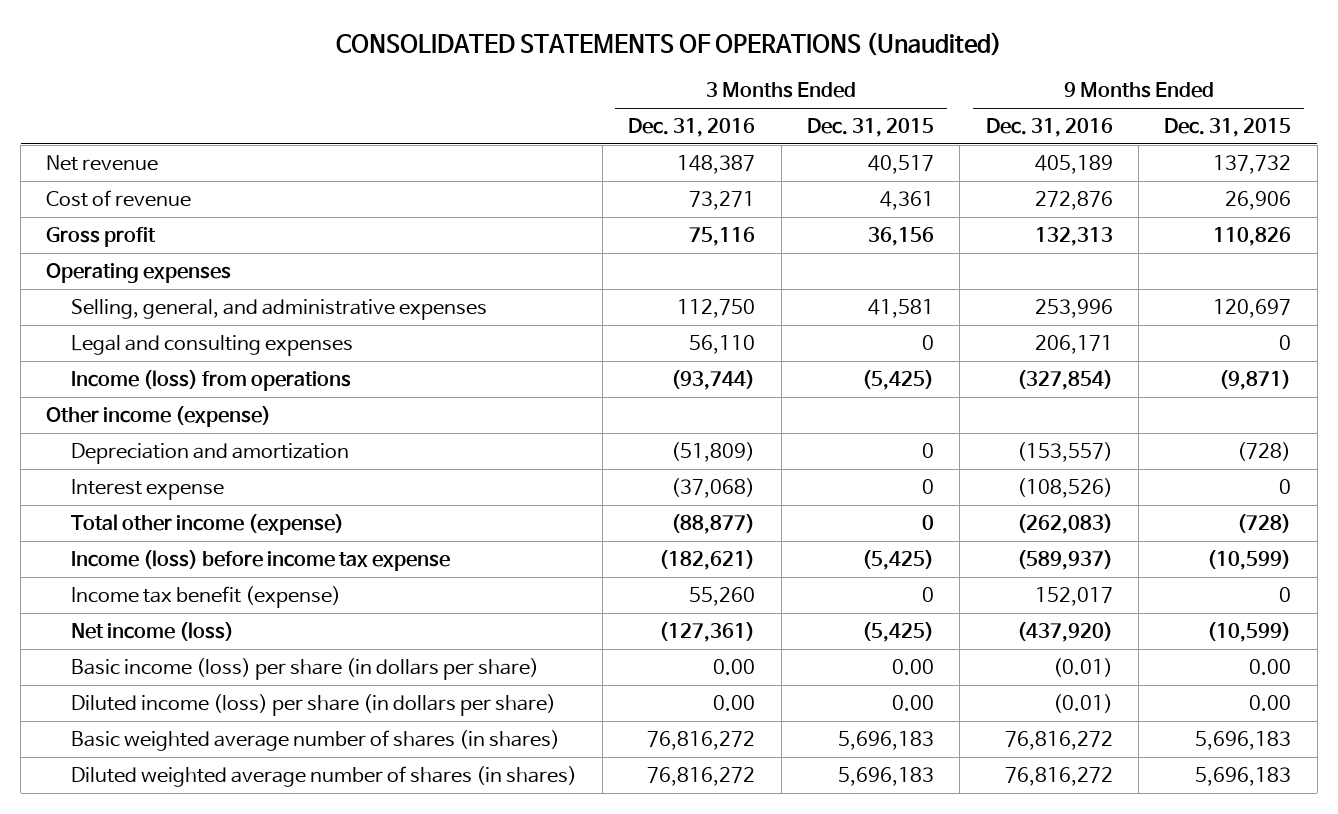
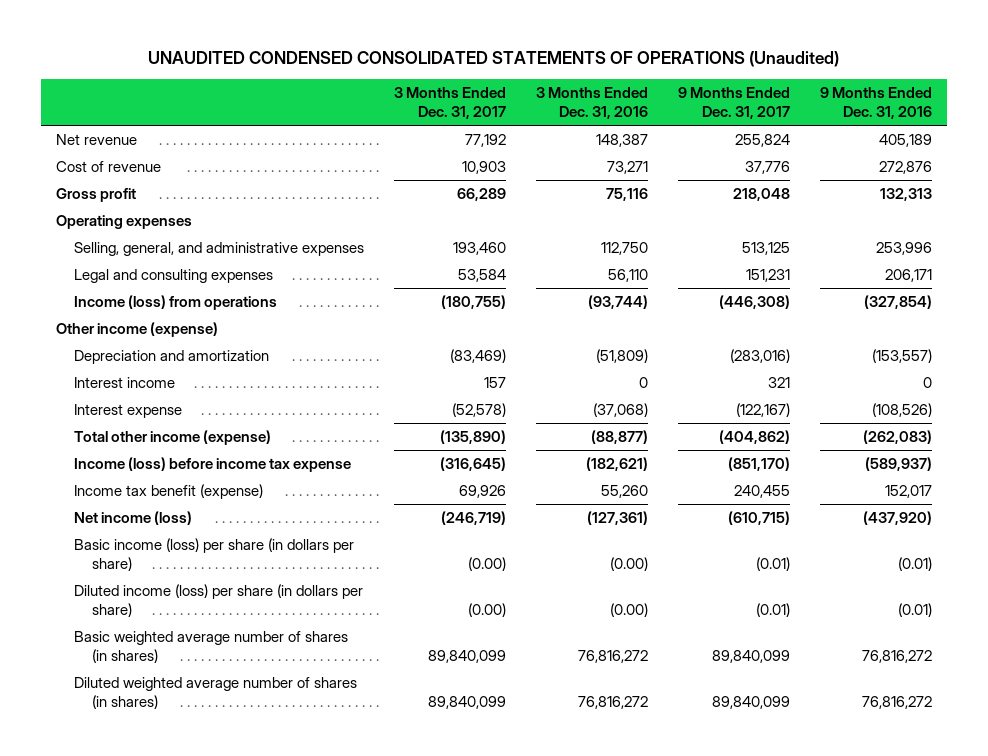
[335,32,1002,57] CONSOLIDATED STATEMENTS OF OPERATIONS (Unaudited) -> [147,51,839,68] UNAUDITED CONDENSED CONSOLIDATED STATEMENTS OF OPERATIONS (Unaudited)
[807,118,935,138] Dec. 31, 2015 -> none
[1164,118,1292,138] Dec. 31, 2015 -> none
none -> [393,87,506,120] 3 Months Ended Dec. 31, 2017
none -> [677,87,790,120] 9 Months Ended Dec. 31, 2017
none -> [74,376,176,388] Interest income
[713,659,756,676] 0.00 -> [609,556,648,571] (0.00)
[713,695,756,712] 0.00 -> [609,602,648,617] (0.00)

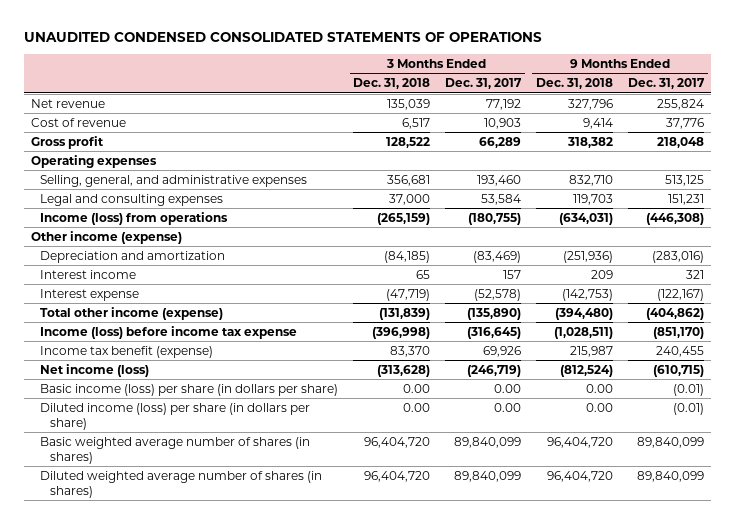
[147,51,839,68] UNAUDITED CONDENSED CONSOLIDATED STATEMENTS OF OPERATIONS (Unaudited) -> [23,32,542,43] UNAUDITED CONDENSED CONSOLIDATED STATEMENTS OF OPERATIONS
[535,87,648,120] 3 Months Ended Dec. 31, 2016 -> none
[819,87,932,120] 9 Months Ended Dec. 31, 2016 -> none
none -> [353,78,431,90] Dec. 31, 2018
none -> [536,78,614,90] Dec. 31, 2018
[467,556,506,571] (0.00) -> [494,383,522,393] 0.00
[467,602,506,617] (0.00) -> [494,402,522,412] 0.00

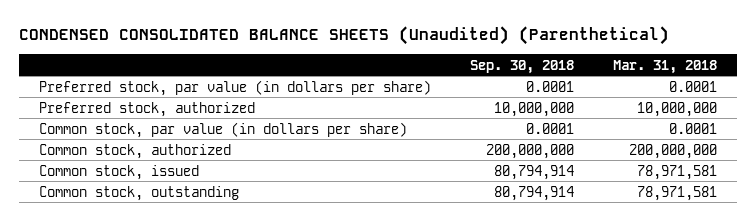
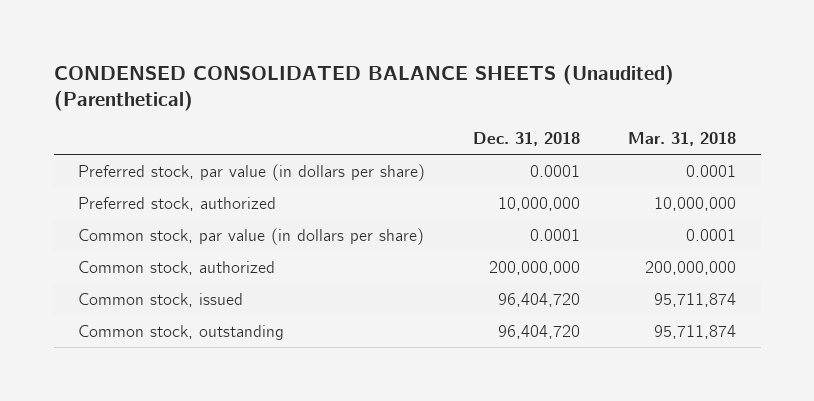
[469,59,574,74] Sep. 30, 2018 -> none
none -> [473,132,581,147] Dec. 31, 2018
[637,164,718,180] 78,971,581 -> [654,292,737,307] 95,711,874
[637,185,718,201] 78,971,581 -> [654,324,737,339] 95,711,874

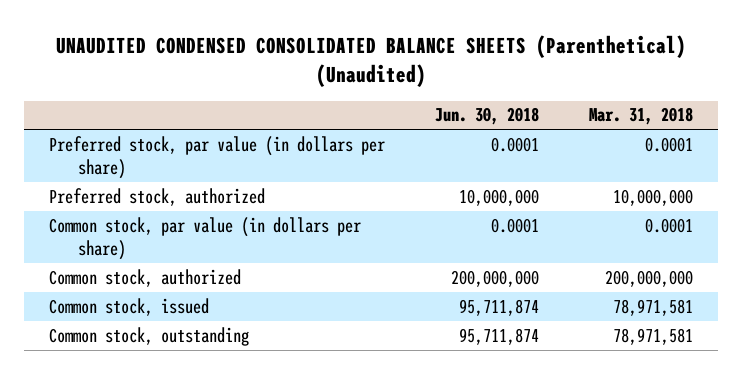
[53,64,674,111] CONDENSED CONSOLIDATED BALANCE SHEETS (Unaudited) (Parenthetical) -> [56,34,687,87] UNAUDITED CONDENSED CONSOLIDATED BALANCE SHEETS (Parenthetical) (Unaudited)
[473,132,581,147] Dec. 31, 2018 -> none
none -> [435,107,540,126] Jun. 30, 2018
[654,292,737,307] 95,711,874 -> [613,298,694,316] 78,971,581
[654,324,737,339] 95,711,874 -> [613,327,694,345] 78,971,581

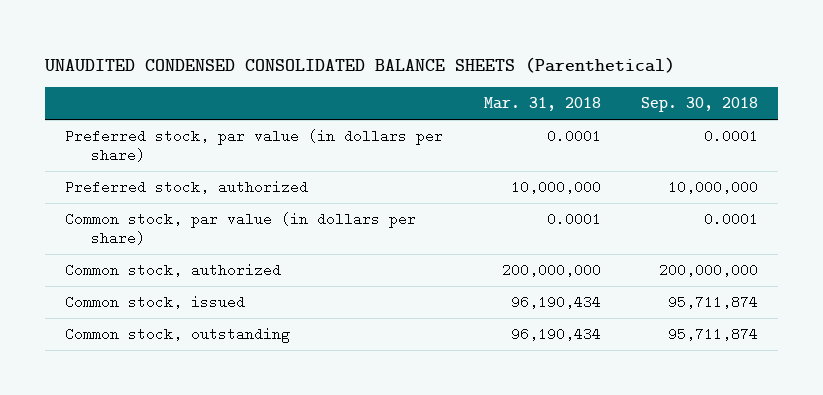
[56,34,687,87] UNAUDITED CONDENSED CONSOLIDATED BALANCE SHEETS (Parenthetical) (Unaudited) -> [44,56,676,73] UNAUDITED CONDENSED CONSOLIDATED BALANCE SHEETS (Parenthetical)
[435,107,540,126] Jun. 30, 2018 -> none
none -> [640,96,758,112] Sep. 30, 2018
[613,298,694,316] 78,971,581 -> [510,294,601,309] 96,190,434
[613,327,694,345] 78,971,581 -> [510,326,601,341] 96,190,434

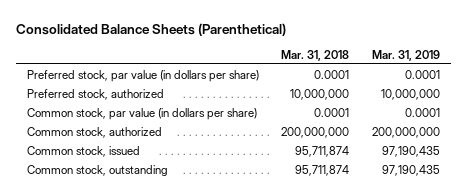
[44,56,676,73] UNAUDITED CONDENSED CONSOLIDATED BALANCE SHEETS (Parenthetical) -> [15,22,286,36] Consolidated Balance Sheets (Parenthetical)
[640,96,758,112] Sep. 30, 2018 -> none
none -> [371,49,440,61] Mar. 31, 2019
[510,294,601,309] 96,190,434 -> [295,145,350,157] 95,711,874
[510,326,601,341] 96,190,434 -> [295,164,350,176] 95,711,874

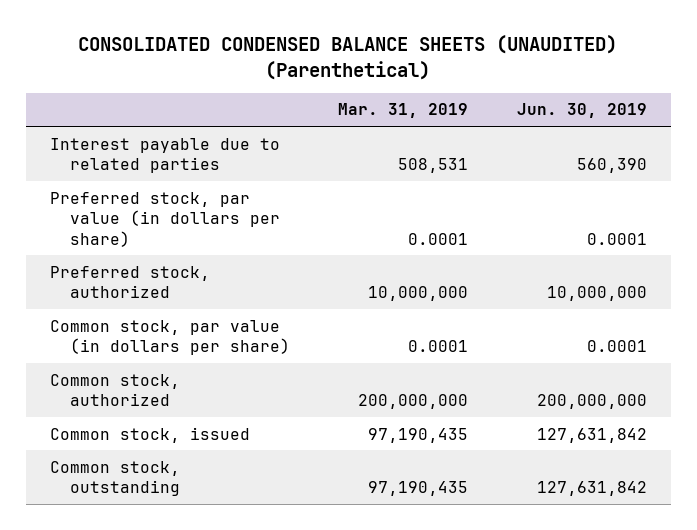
[15,22,286,36] Consolidated Balance Sheets (Parenthetical) -> [78,35,618,80] CONSOLIDATED CONDENSED BALANCE SHEETS (UNAUDITED) (Parenthetical)
[281,49,350,61] Mar. 31, 2018 -> none
none -> [516,103,647,119] Jun. 30, 2019
none -> [50,137,281,174] Interest payable due to related parties

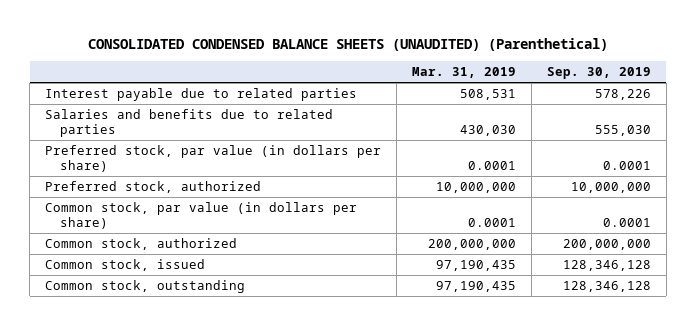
[516,103,647,119] Jun. 30, 2019 -> none
none -> [546,67,651,80] Sep. 30, 2019
none -> [45,109,334,137] Salaries and benefits due to related parties

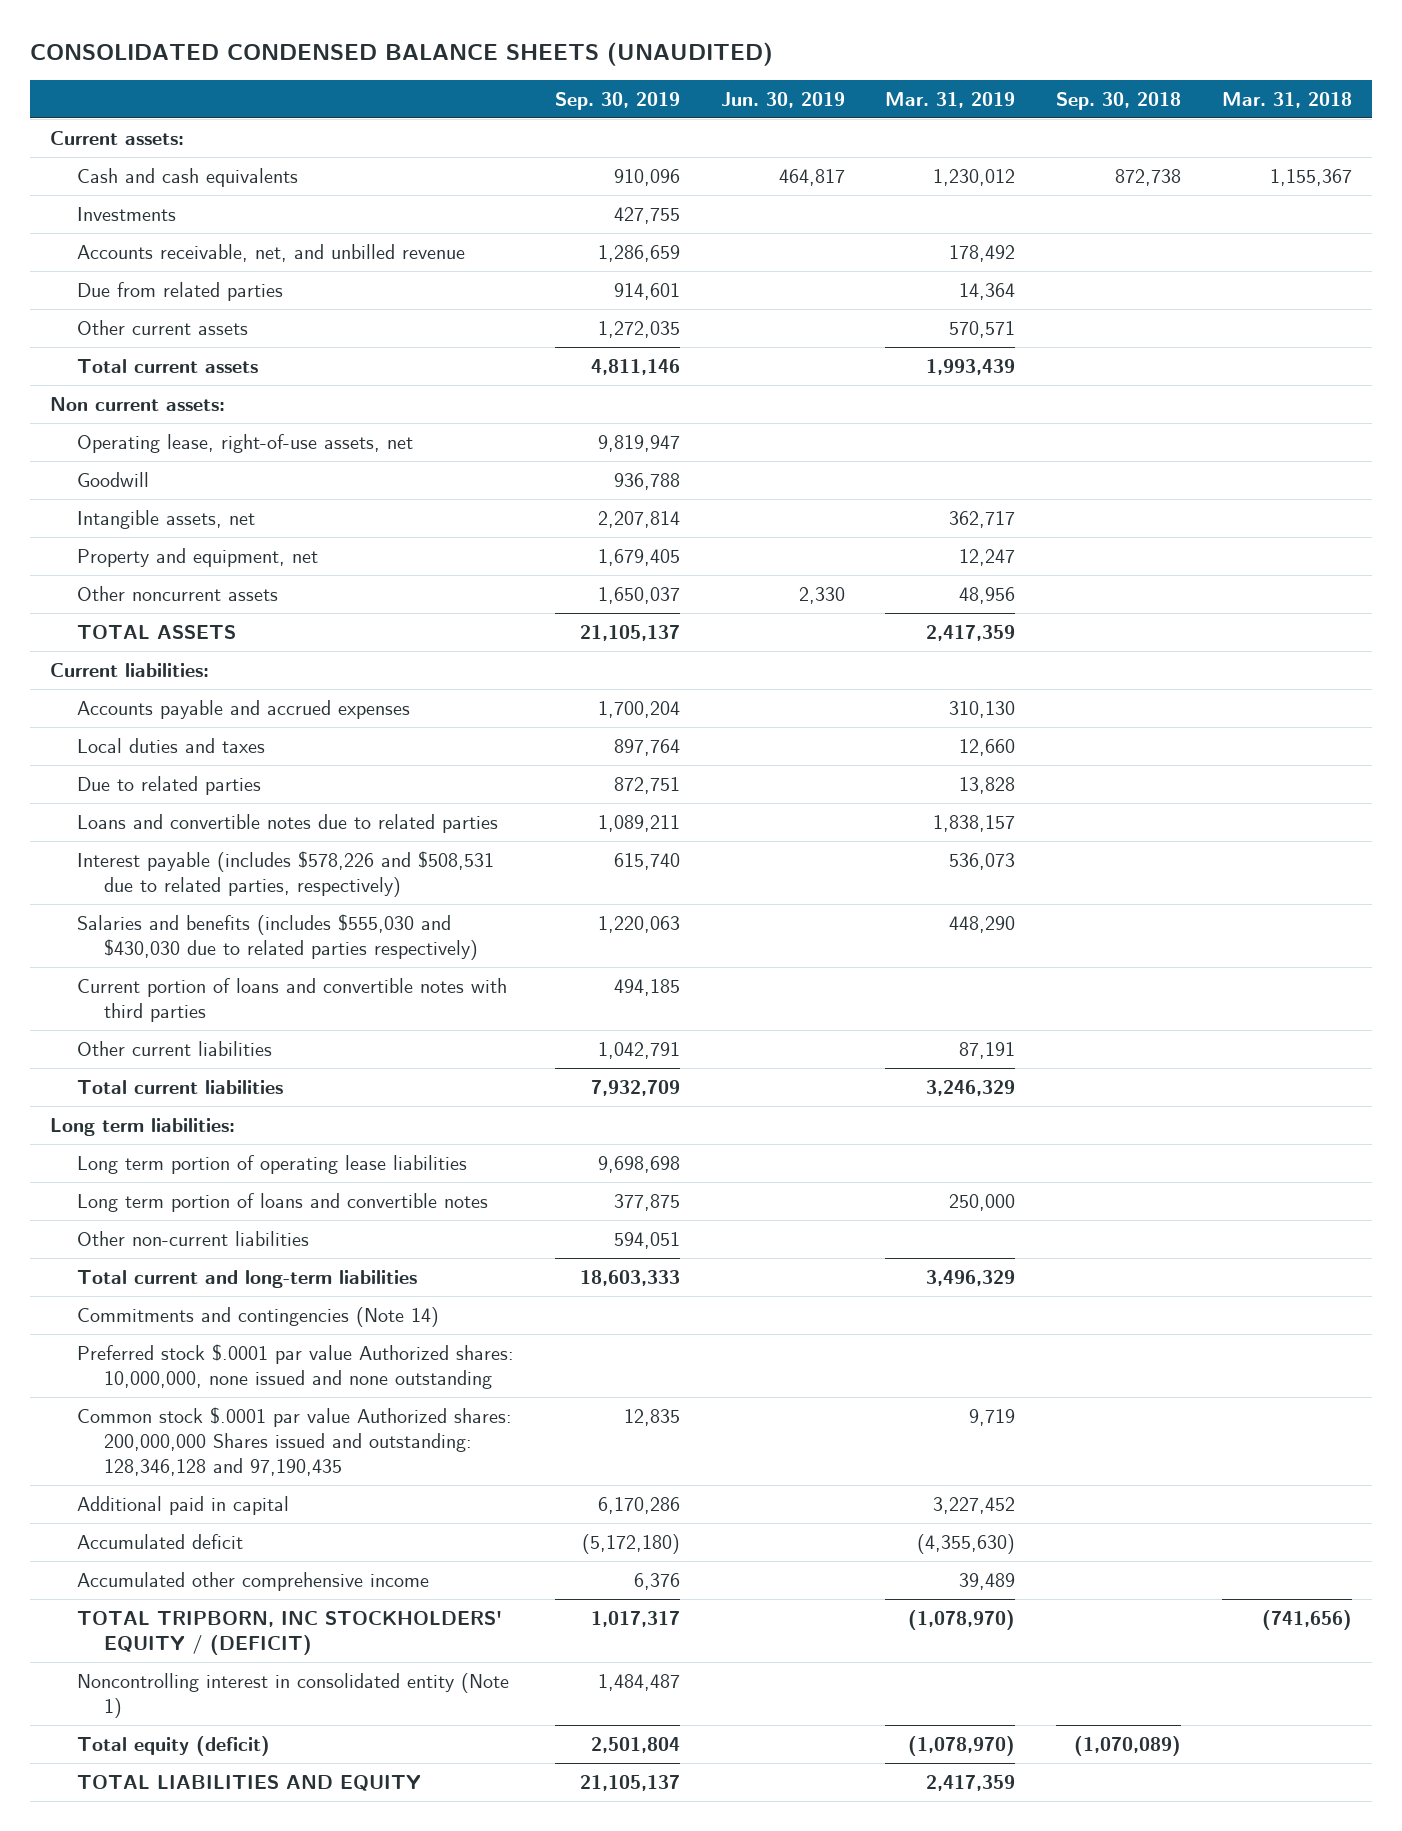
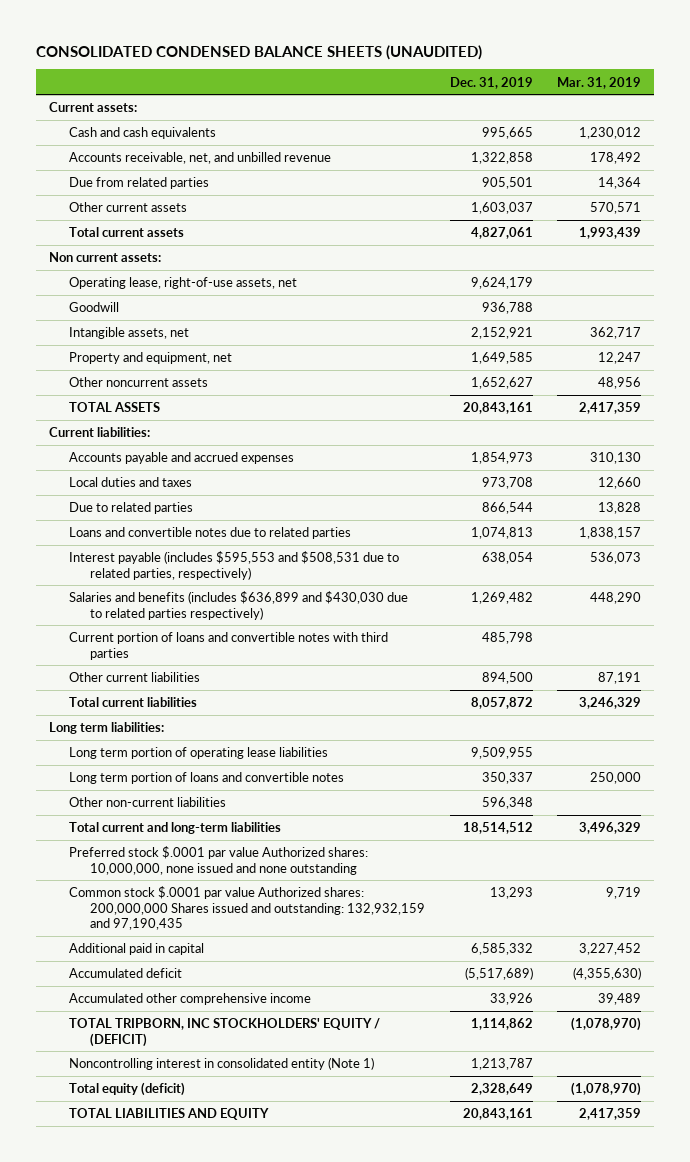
[554,91,680,110] Sep. 30, 2019 -> none
[720,91,845,108] Jun. 30, 2019 -> none
[1056,91,1182,110] Sep. 30, 2018 -> none
[1221,91,1352,108] Mar. 31, 2018 -> none
none -> [449,76,533,89] Dec. 31, 2019
[77,206,177,221] Investments -> none
[77,850,495,897] Interest payable (includes $578,226 and $508,531 due to related parties, respectively) -> [69,551,400,580] Interest payable (includes $595,553 and $508,531 due to related parties, respectively)
[77,913,479,960] Salaries and benefits (includes $555,030 and $430,030 due to related parties respectively) -> [69,591,409,620] Salaries and benefits (includes $636,899 and $430,030 due to related parties respectively)
[77,1306,440,1327] Commitments and contingencies (Note 14) -> none
[77,1406,513,1476] Common stock $.0001 par value Authorized shares: 200,000,000 Shares issued and outstanding: 128,346,128 and 97,190,435 -> [69,886,425,931] Common stock $.0001 par value Authorized shares: 200,000,000 Shares issued and outstanding: 132,932,159 and 97,190,435

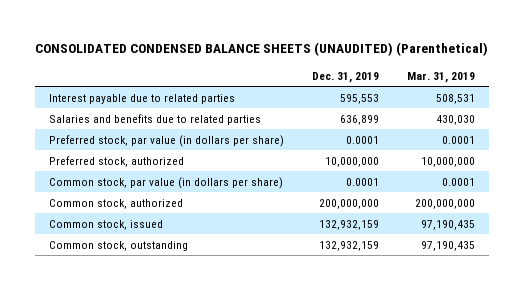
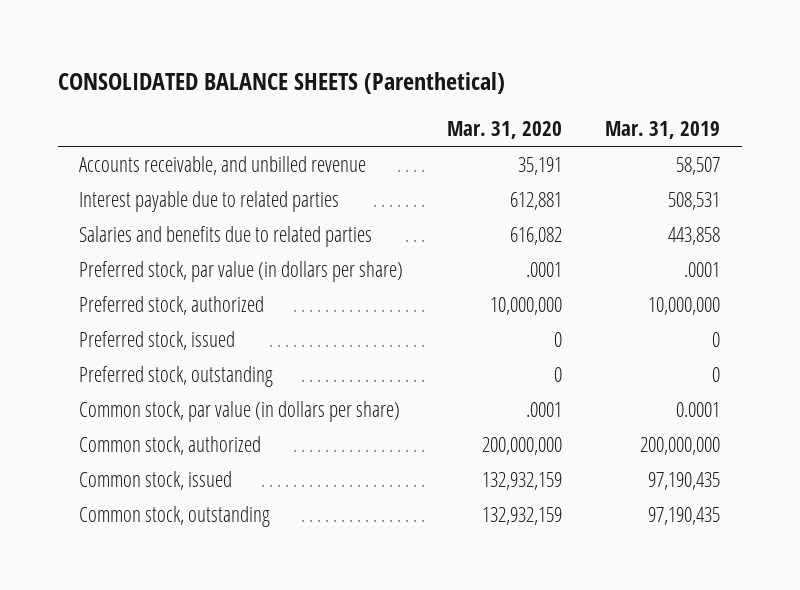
[35,42,489,57] CONSOLIDATED CONDENSED BALANCE SHEETS (UNAUDITED) (Parenthetical) -> [57,72,505,95] CONSOLIDATED BALANCE SHEETS (Parenthetical)
[312,71,380,83] Dec. 31, 2019 -> none
none -> [446,121,562,140] Mar. 31, 2020
none -> [79,155,367,175] Accounts receivable, and unbilled revenue
[436,114,476,125] 430,030 -> [668,226,721,245] 443,858
[442,135,476,144] 0.0001 -> [684,261,721,277] .0001
none -> [79,330,236,350] Preferred stock, issued
none -> [79,365,274,387] Preferred stock, outstanding

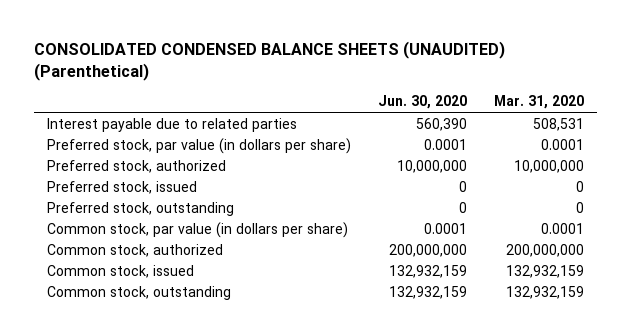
[57,72,505,95] CONSOLIDATED BALANCE SHEETS (Parenthetical) -> [33,41,505,81] CONSOLIDATED CONDENSED BALANCE SHEETS (UNAUDITED) (Parenthetical)
[605,121,721,140] Mar. 31, 2019 -> none
none -> [378,95,468,110] Jun. 30, 2020
[79,155,367,175] Accounts receivable, and unbilled revenue -> none
[79,225,373,247] Salaries and benefits due to related parties -> none
[509,191,562,210] 612,881 -> [532,117,584,131] 508,531
[525,261,562,277] .0001 -> [540,138,584,150] 0.0001
[525,401,562,417] .0001 -> [540,222,584,234] 0.0001

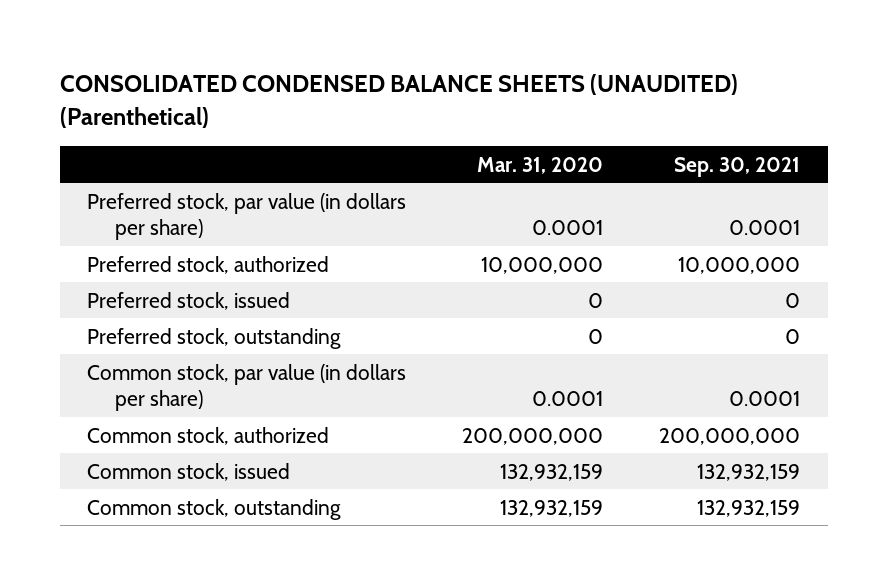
[378,95,468,110] Jun. 30, 2020 -> none
none -> [673,156,800,177] Sep. 30, 2021
[47,117,298,132] Interest payable due to related parties -> none

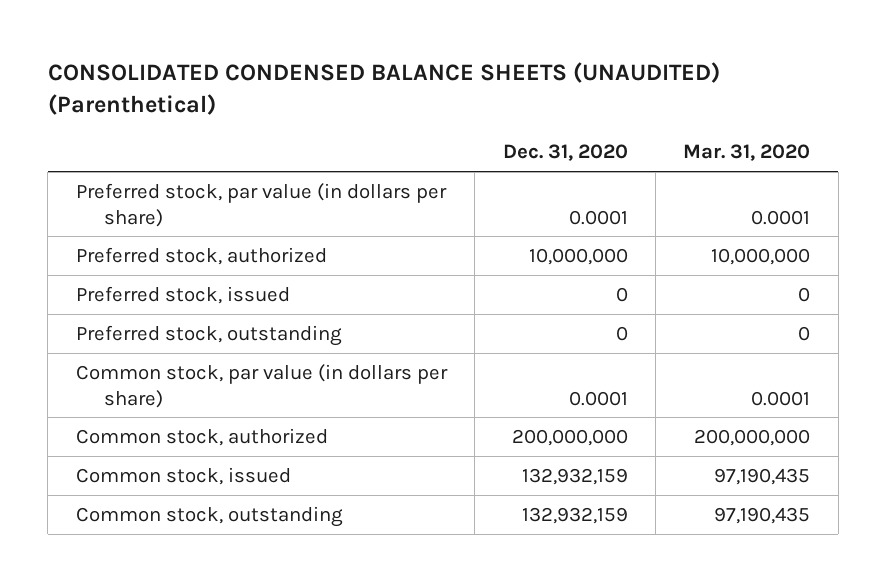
[673,156,800,177] Sep. 30, 2021 -> none
none -> [502,144,628,162] Dec. 31, 2020
[500,463,604,481] 132,932,159 -> [714,467,811,485] 97,190,435
[500,499,604,517] 132,932,159 -> [714,506,811,524] 97,190,435

